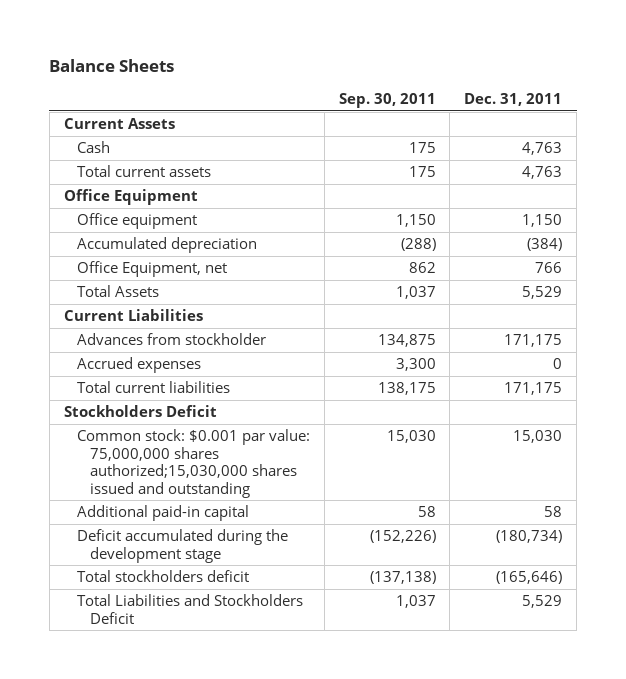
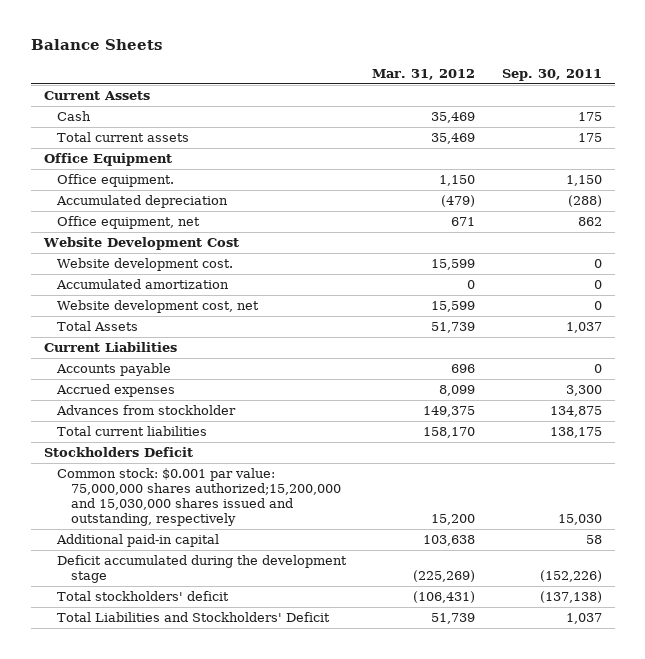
[464,93,563,107] Dec. 31, 2011 -> none
none -> [372,69,476,81] Mar. 31, 2012
[76,213,197,230] Office equipment -> [57,174,175,188] Office equipment.
[76,261,227,278] Office Equipment, net -> [57,216,201,230] Office equipment, net
none -> [42,237,239,251] Website Development Cost
none -> [57,258,234,272] Website development cost.
none -> [56,279,230,290] Accumulated amortization
none -> [57,300,260,314] Website development cost, net
none -> [56,363,172,377] Accounts payable
[76,333,266,346] Advances from stockholder -> [56,405,237,416] Advances from stockholder
[76,429,310,498] Common stock: $0.001 par value: 75,000,000 shares authorized;15,030,000 shares issued and outstanding -> [57,468,341,527] Common stock: $0.001 par value: 75,000,000 shares authorized;15,200,000 and 15,030,000 shares issued and outstanding, respectively
[76,570,249,583] Total stockholders deficit -> [57,591,230,602] Total stockholders' deficit
[76,594,303,624] Total Liabilities and Stockholders Deficit -> [57,612,331,623] Total Liabilities and Stockholders' Deficit

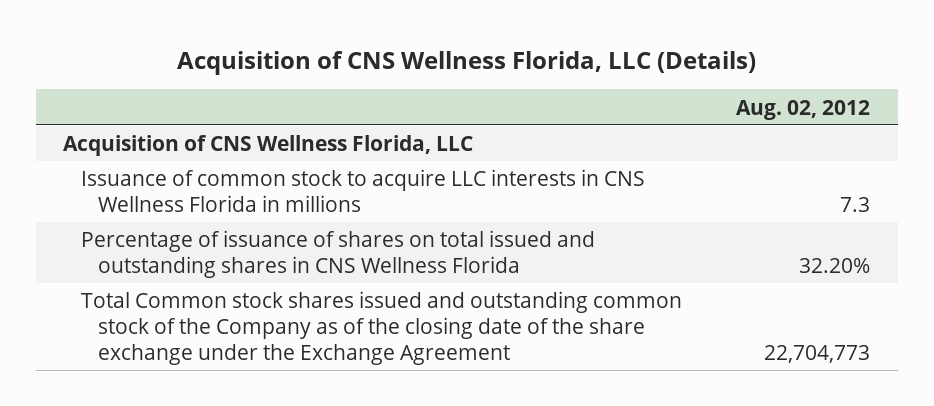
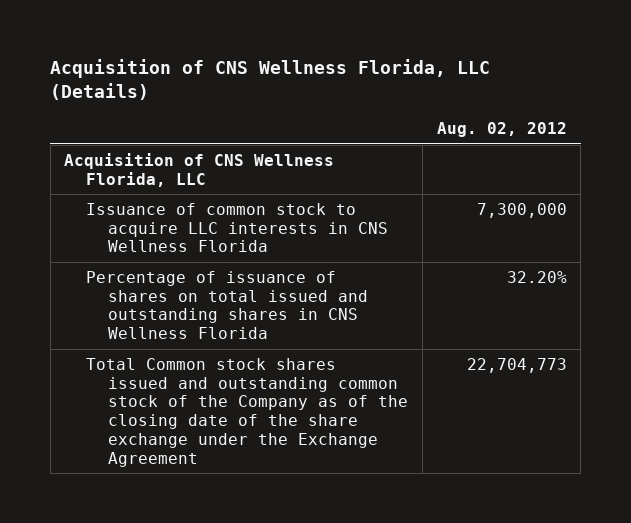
[80,169,645,212] Issuance of common stock to acquire LLC interests in CNS Wellness Florida in millions -> [86,202,389,253] Issuance of common stock to acquire LLC interests in CNS Wellness Florida
[840,196,871,212] 7.3 -> [476,202,567,218] 7,300,000

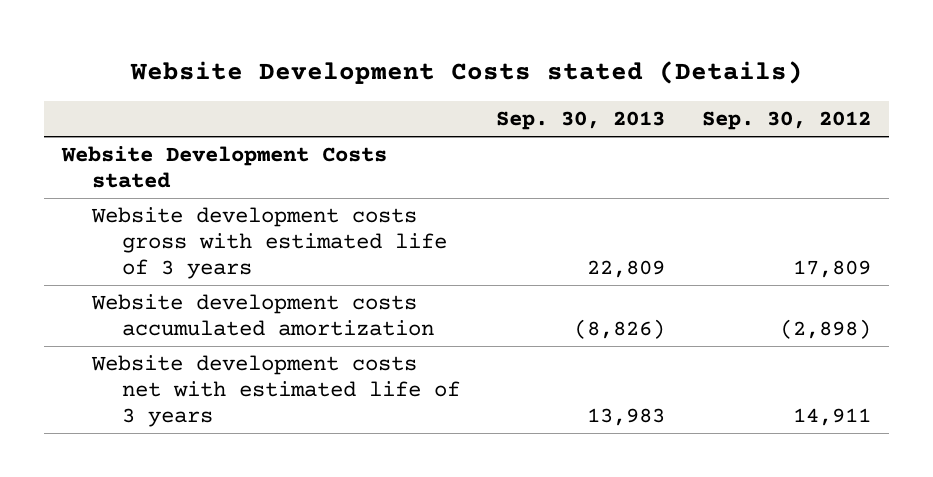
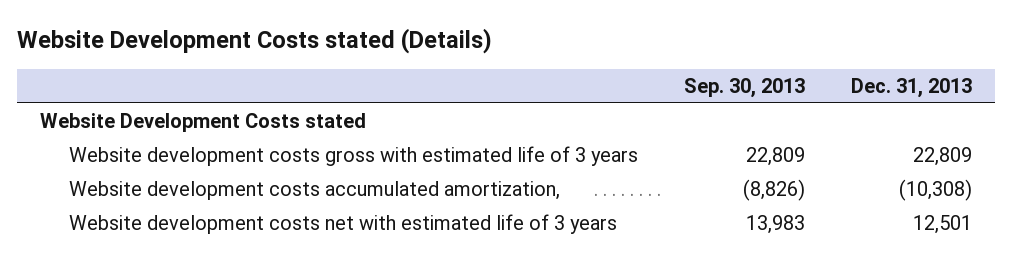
[702,111,872,131] Sep. 30, 2012 -> none
none -> [850,77,972,98] Dec. 31, 2013
[90,294,434,337] Website development costs accumulated amortization -> [68,181,560,201] Website development costs accumulated amortization,

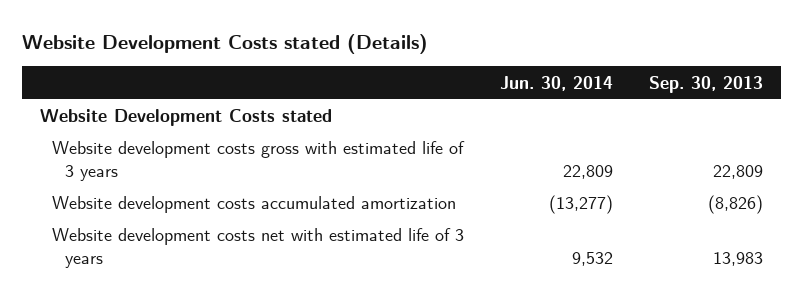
[850,77,972,98] Dec. 31, 2013 -> none
none -> [499,75,613,91] Jun. 30, 2014
[68,181,560,201] Website development costs accumulated amortization, -> [52,196,457,214] Website development costs accumulated amortization

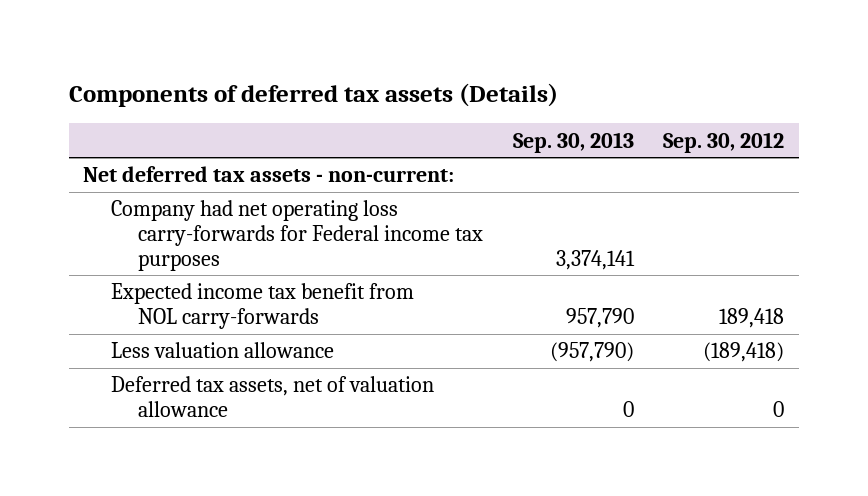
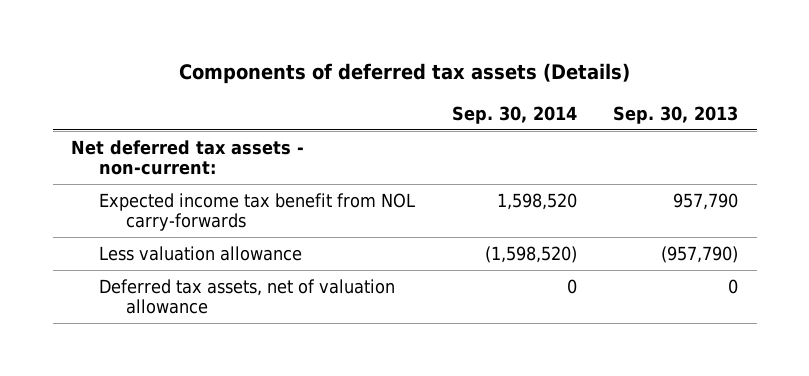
[663,131,785,153] Sep. 30, 2012 -> none
none -> [451,105,577,124] Sep. 30, 2014
[110,200,484,271] Company had net operating loss carry-forwards for Federal income tax purposes -> none

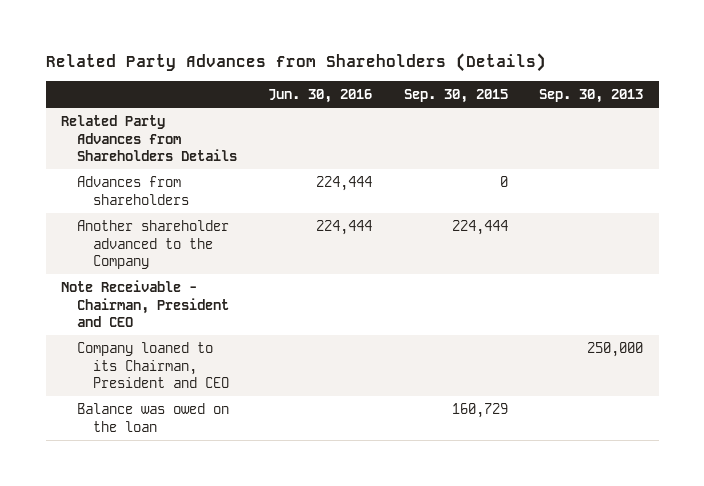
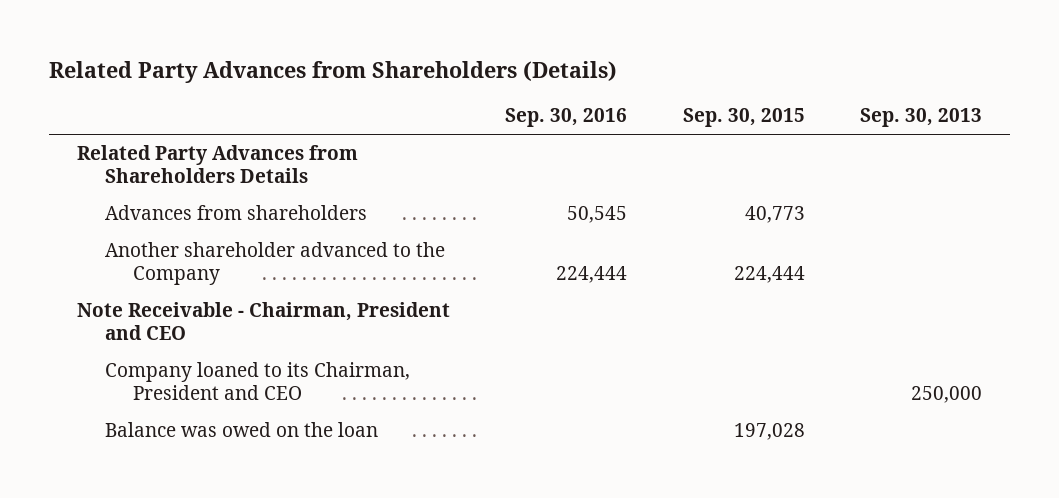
[268,88,373,103] Jun. 30, 2016 -> none
none -> [505,108,628,128] Sep. 30, 2016
[499,176,508,188] 0 -> [744,206,805,224] 40,773
[451,403,508,419] 160,729 -> [733,423,805,441] 197,028

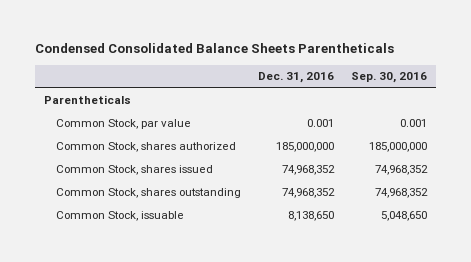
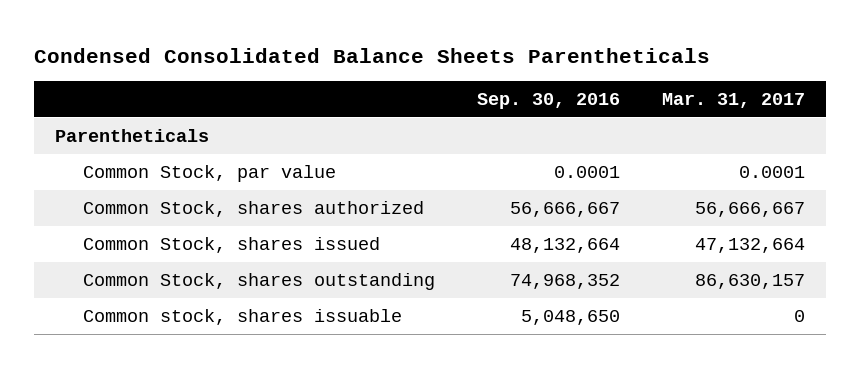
[257,72,334,84] Dec. 31, 2016 -> none
none -> [662,92,806,108] Mar. 31, 2017
[399,119,427,128] 0.001 -> [554,165,621,178] 0.0001
[368,142,427,153] 185,000,000 -> [510,201,621,217] 56,666,667
[374,165,428,176] 74,968,352 -> [510,237,621,253] 48,132,664
[55,211,184,222] Common Stock, issuable -> [83,308,403,325] Common stock, shares issuable

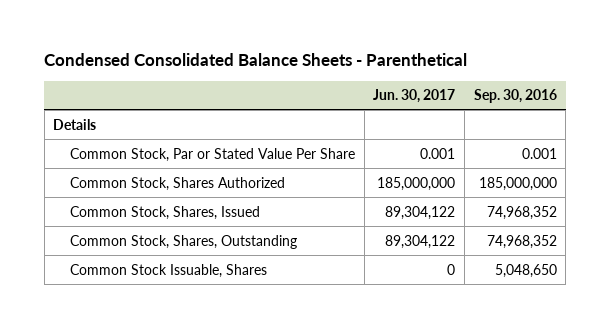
[34,47,711,63] Condensed Consolidated Balance Sheets Parentheticals -> [44,53,468,67] Condensed Consolidated Balance Sheets - Parenthetical
[662,92,806,108] Mar. 31, 2017 -> none
none -> [373,89,456,104] Jun. 30, 2017
[55,128,210,142] Parentheticals -> none
none -> [53,118,97,130] Details
[83,164,337,182] Common Stock, par value -> [70,147,356,162] Common Stock, Par or Stated Value Per Share
[554,165,621,178] 0.0001 -> [521,147,557,159] 0.001
[83,200,425,217] Common Stock, shares authorized -> [70,176,286,191] Common Stock, Shares Authorized
[510,201,621,217] 56,666,667 -> [478,176,557,191] 185,000,000
[83,236,381,253] Common Stock, shares issued -> [70,205,261,220] Common Stock, Shares, Issued
[510,237,621,253] 48,132,664 -> [486,205,557,220] 74,968,352
[83,272,436,290] Common Stock, shares outstanding -> [70,234,298,249] Common Stock, Shares, Outstanding
[83,308,403,325] Common stock, shares issuable -> [70,263,268,278] Common Stock Issuable, Shares

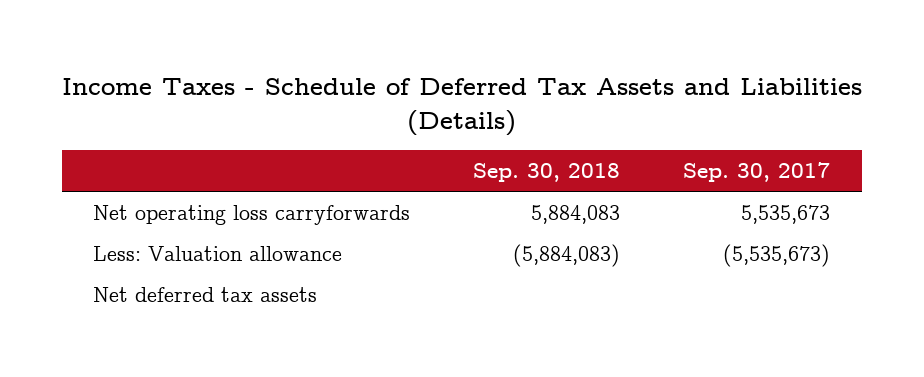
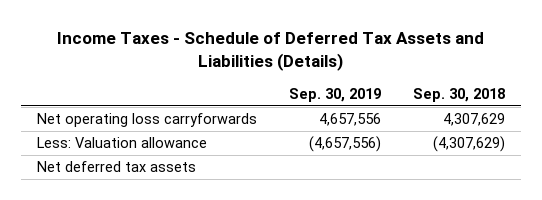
[683,162,831,183] Sep. 30, 2017 -> none
none -> [289,88,382,103] Sep. 30, 2019
[531,205,621,225] 5,884,083 -> [442,113,505,127] 4,307,629
[513,244,621,268] (5,884,083) -> [432,136,505,153] (4,307,629)

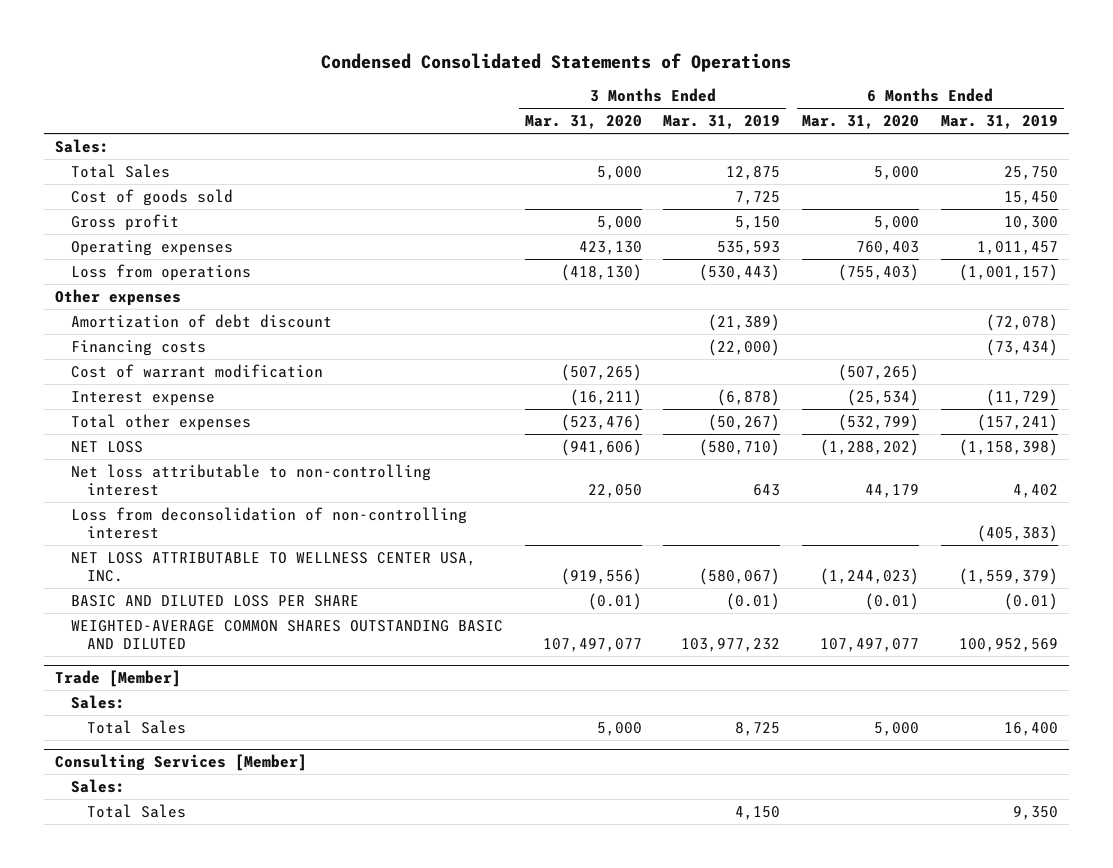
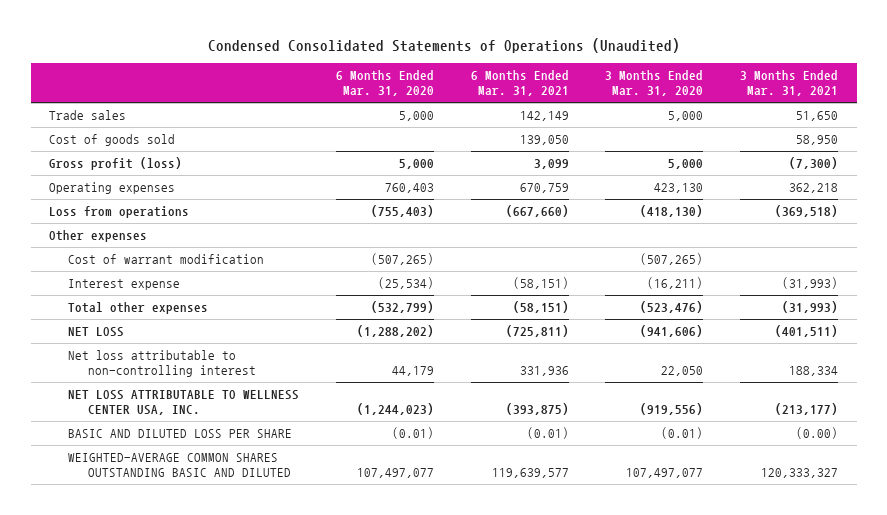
[321,52,792,72] Condensed Consolidated Statements of Operations -> [207,38,680,54] Condensed Consolidated Statements of Operations (Unaudited)
[663,115,781,130] Mar. 31, 2019 -> none
[941,115,1059,130] Mar. 31, 2019 -> none
none -> [470,69,569,97] 6 Months Ended Mar. 31, 2021
none -> [740,69,839,97] 3 Months Ended Mar. 31, 2021
[54,138,109,153] Sales: -> none
[70,163,170,178] Total Sales -> [48,109,126,120] Trade sales
[70,213,179,231] Gross profit -> [48,156,182,170] Gross profit (loss)
[70,313,332,328] Amortization of debt discount -> none
[70,339,206,356] Financing costs -> none
[70,506,467,540] Loss from deconsolidation of non-controlling interest -> none
[54,669,181,687] Trade [Member] -> none
[70,694,125,709] Sales: -> none
[86,719,186,734] Total Sales -> none
[54,753,307,771] Consulting Services [Member] -> none
[70,778,125,793] Sales: -> none
[86,803,186,818] Total Sales -> none

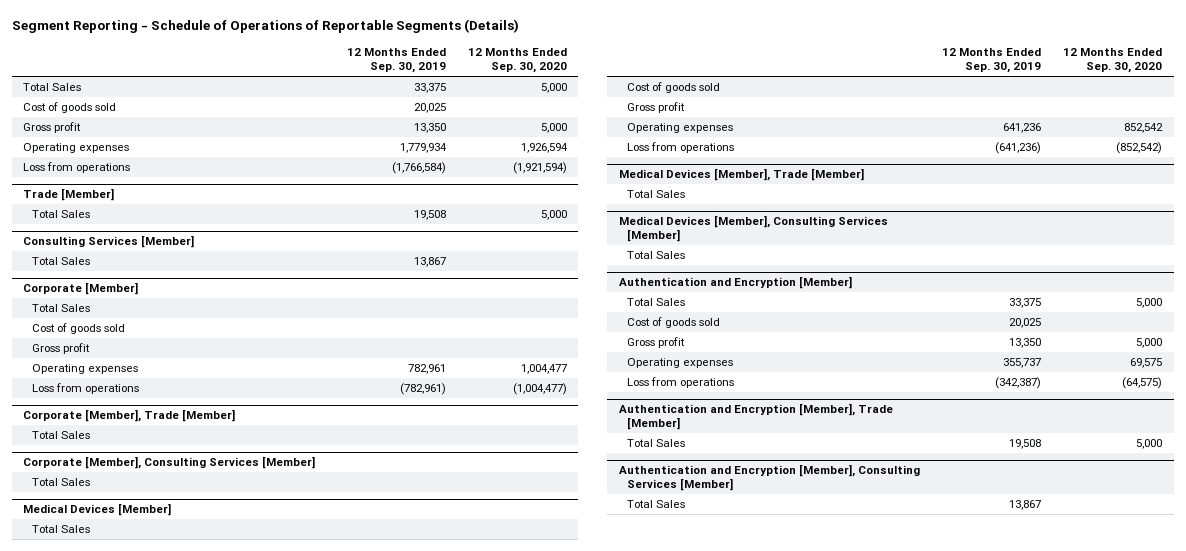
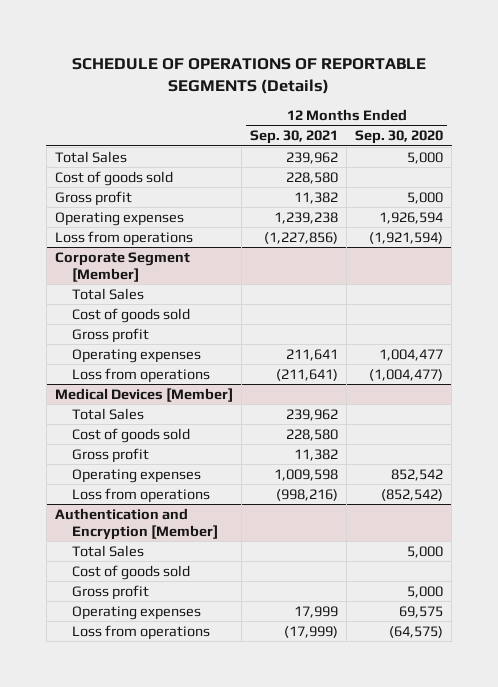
[11,19,519,34] Segment Reporting - Schedule of Operations of Reportable Segments (Details) -> [72,57,427,94] SCHEDULE OF OPERATIONS OF REPORTABLE SEGMENTS (Details)
[346,48,446,74] 12 Months Ended Sep. 30, 2019 -> none
none -> [250,130,339,145] Sep. 30, 2021
[23,188,115,202] Trade [Member] -> none
[31,210,90,219] Total Sales -> none
[23,235,195,249] Consulting Services [Member] -> none
[31,257,90,266] Total Sales -> none
[23,282,139,296] Corporate [Member] -> [55,251,191,282] Corporate Segment [Member]
[23,409,236,423] Corporate [Member], Trade [Member] -> none
[31,431,90,440] Total Sales -> none
[23,456,316,470] Corporate [Member], Consulting Services [Member] -> none
[31,478,90,487] Total Sales -> none
[618,168,864,182] Medical Devices [Member], Trade [Member] -> none
[627,190,686,199] Total Sales -> none
[618,215,888,243] Medical Devices [Member], Consulting Services [Member] -> none
[627,251,686,260] Total Sales -> none
[618,403,893,431] Authentication and Encryption [Member], Trade [Member] -> none
[627,439,686,448] Total Sales -> none
[618,464,920,492] Authentication and Encryption [Member], Consulting Services [Member] -> none
[627,500,686,509] Total Sales -> none

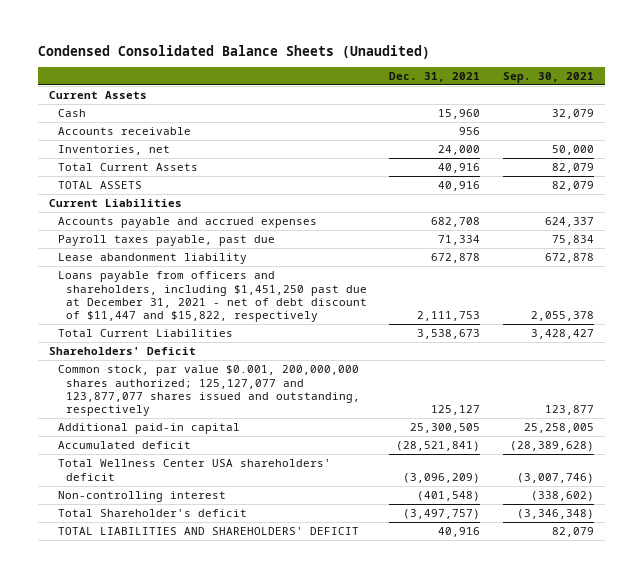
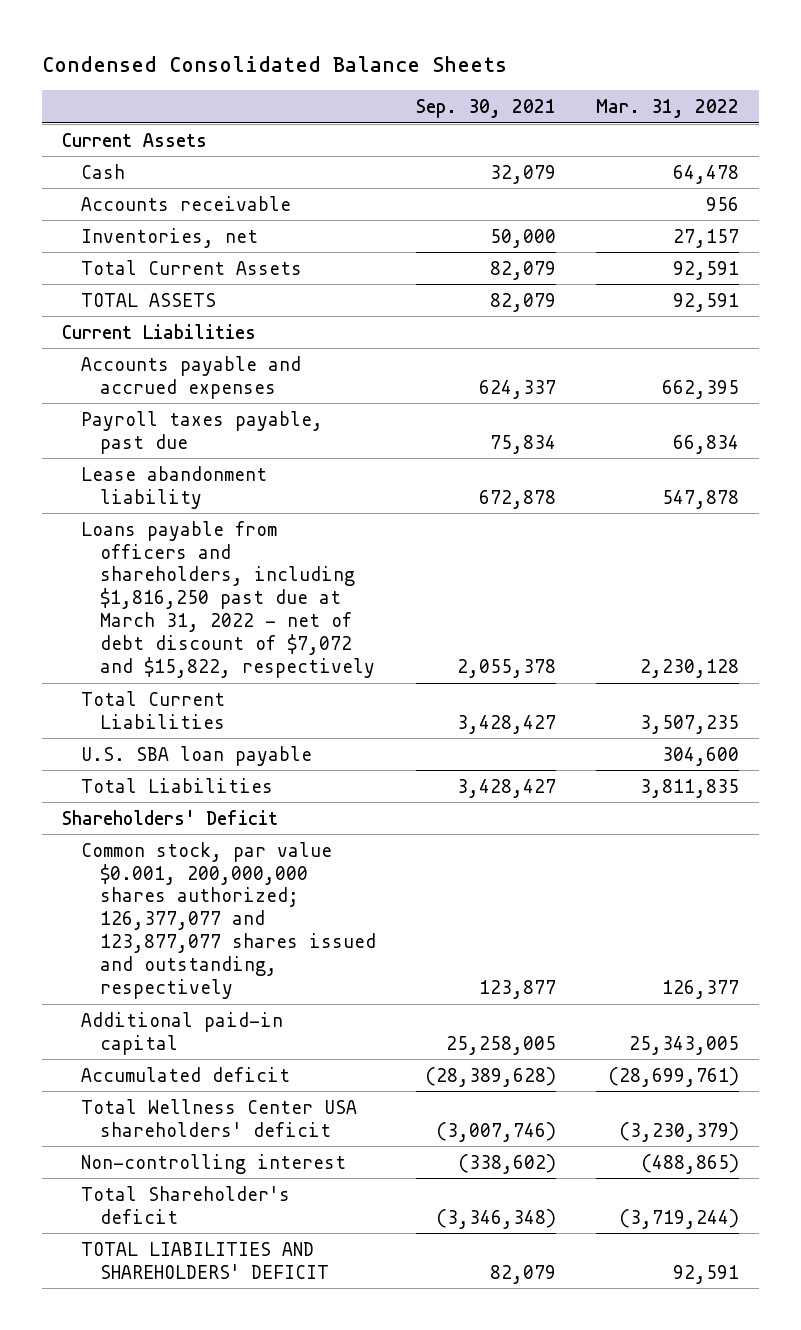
[38,44,431,59] Condensed Consolidated Balance Sheets (Unaudited) -> [42,55,508,72] Condensed Consolidated Balance Sheets
[389,71,481,82] Dec. 31, 2021 -> none
none -> [595,99,739,119] Mar. 31, 2022
[57,271,367,323] Loans payable from officers and shareholders, including $1,451,250 past due at December 31, 2021 - net of debt discount of $11,447 and $15,822, respectively -> [81,520,375,679] Loans payable from officers and shareholders, including $1,816,250 past due at March 31, 2022 - net of debt discount of $7,072 and $15,822, respectively
none -> [81,745,313,766] U.S. SBA loan payable
none -> [81,777,274,793] Total Liabilities
[57,365,360,417] Common stock, par value $0.001, 200,000,000 shares authorized; 125,127,077 and 123,877,077 shares issued and outstanding, respectively -> [81,841,376,1000] Common stock, par value $0.001, 200,000,000 shares authorized; 126,377,077 and 123,877,077 shares issued and outstanding, respectively

